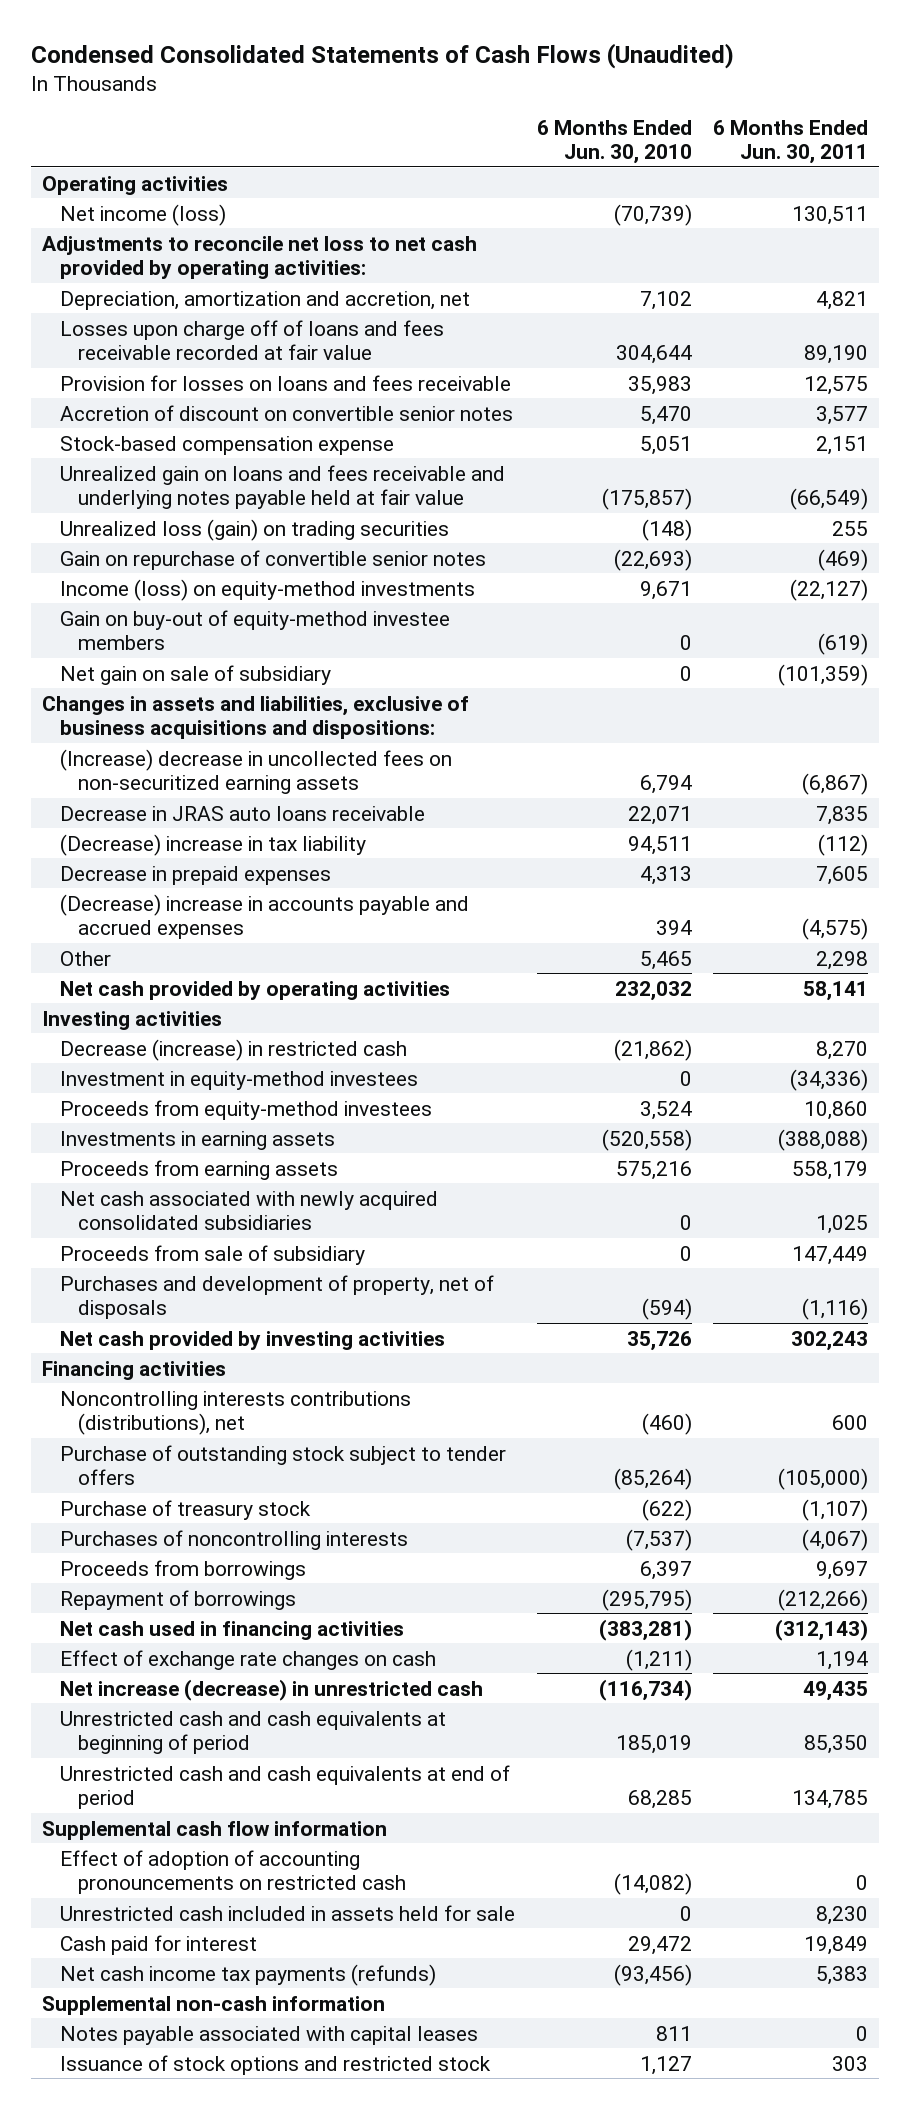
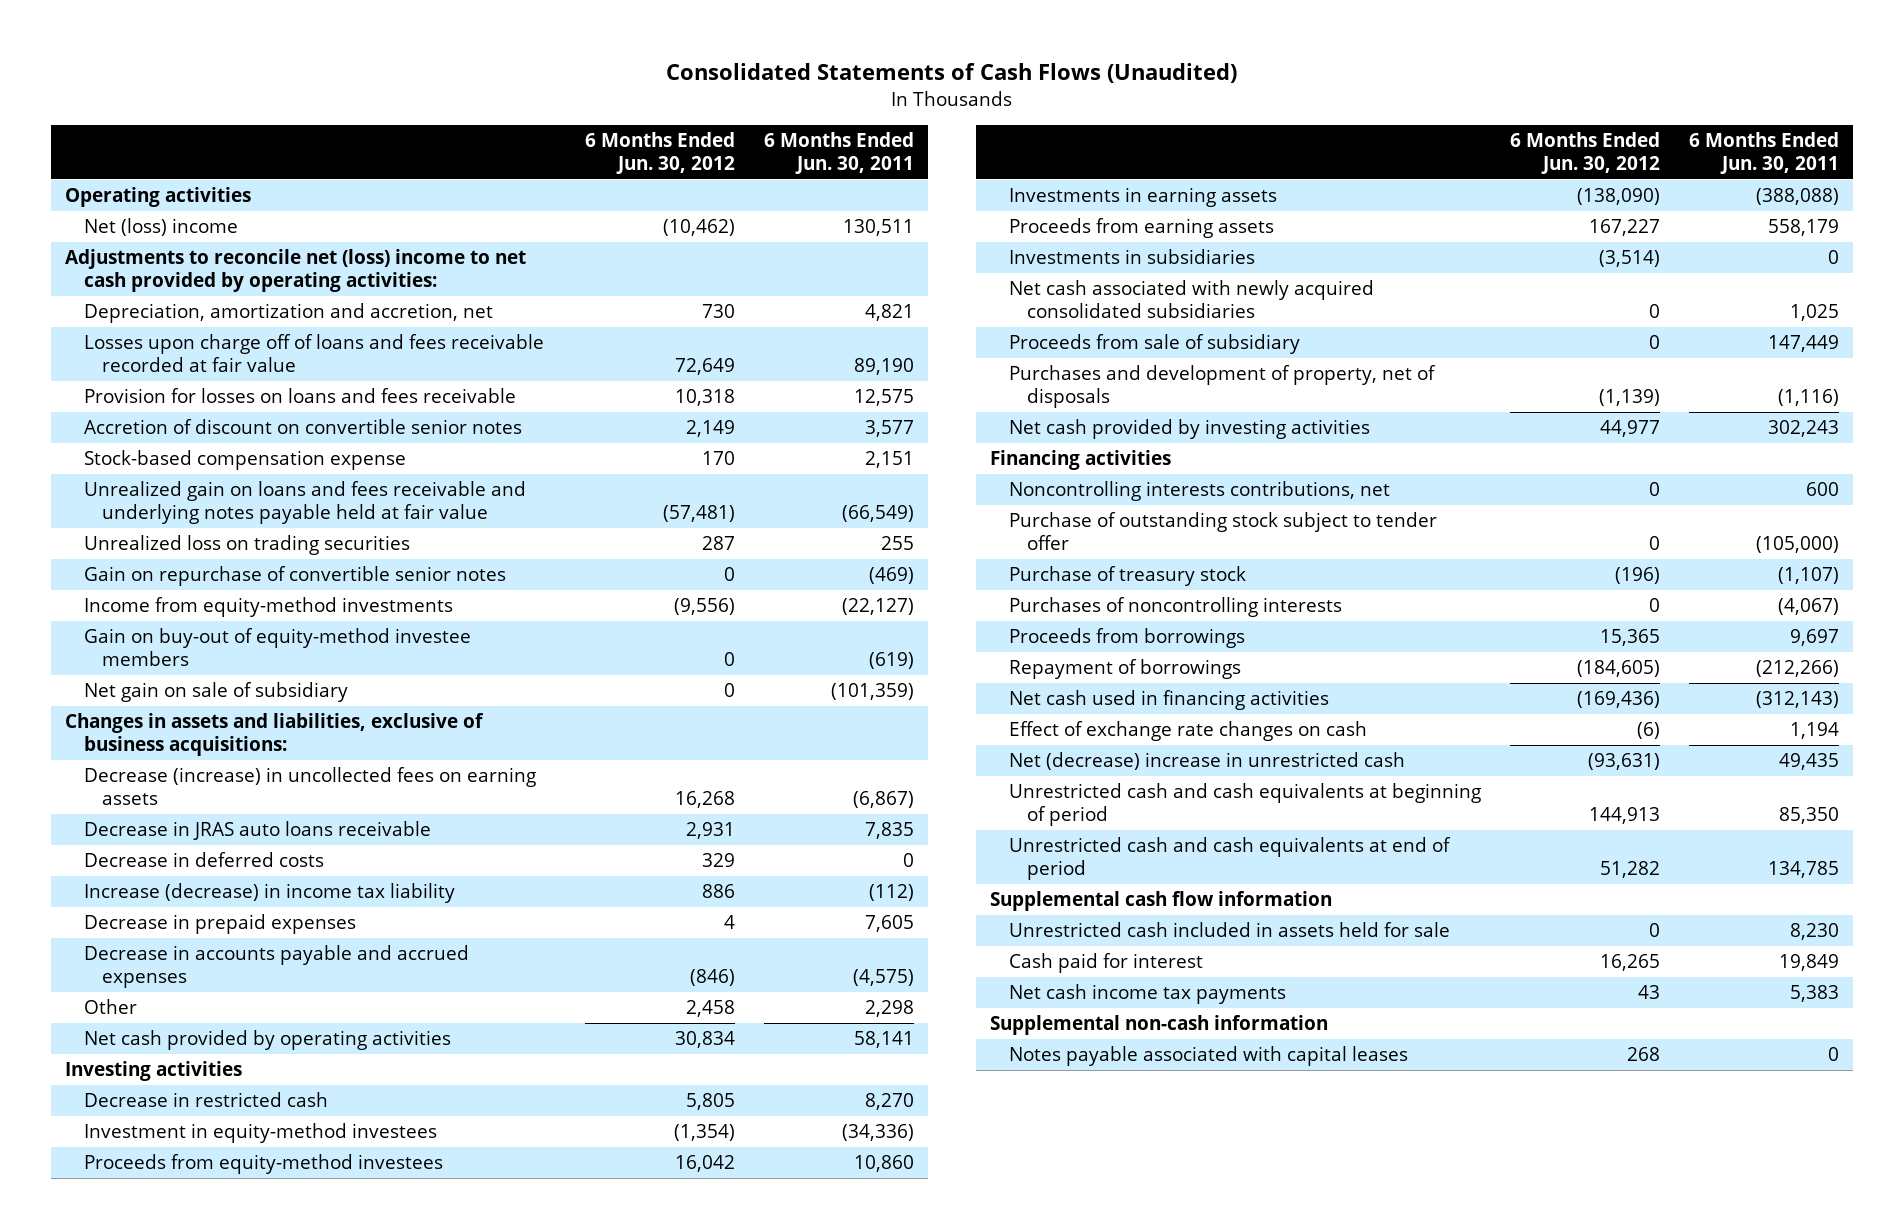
[30,43,734,70] Condensed Consolidated Statements of Cash Flows (Unaudited) -> [665,63,1237,84] Consolidated Statements of Cash Flows (Unaudited)
[536,119,692,164] 6 Months Ended Jun. 30, 2010 -> none
none -> [584,132,735,175] 6 Months Ended Jun. 30, 2012
[59,203,226,226] Net income (loss) -> [83,218,238,237] Net (loss) income
[41,235,477,279] Adjustments to reconcile net loss to net cash provided by operating activities: -> [65,249,527,293] Adjustments to reconcile net (loss) income to net cash provided by operating activities:
[59,518,449,541] Unrealized loss (gain) on trading securities -> [83,535,410,556] Unrealized loss on trading securities
[59,578,475,601] Income (loss) on equity-method investments -> [83,597,453,618] Income from equity-method investments
[41,695,469,739] Changes in assets and liabilities, exclusive of business acquisitions and dispositions: -> [65,713,485,757] Changes in assets and liabilities, exclusive of business acquisitions:
[59,748,452,794] (Increase) decrease in uncollected fees on non-securitized earning assets -> [83,767,536,806] Decrease (increase) in uncollected fees on earning assets
none -> [83,852,324,868] Decrease in deferred costs
[59,833,366,856] (Decrease) increase in tax liability -> [83,883,455,904] Increase (decrease) in income tax liability
[59,893,469,939] (Decrease) increase in accounts payable and accrued expenses -> [83,945,469,989] Decrease in accounts payable and accrued expenses
[59,1038,407,1061] Decrease (increase) in restricted cash -> [83,1092,328,1108] Decrease in restricted cash
none -> [1008,249,1255,265] Investments in subsidiaries
[59,1390,411,1435] Noncontrolling interests contributions (distributions), net -> [1008,481,1390,502] Noncontrolling interests contributions, net
[59,1444,506,1485] Purchase of outstanding stock subject to tender offers -> [1008,512,1437,551] Purchase of outstanding stock subject to tender offer
[59,1678,483,1701] Net increase (decrease) in unrestricted cash -> [1008,752,1405,771] Net (decrease) increase in unrestricted cash
[59,1849,406,1894] Effect of adoption of accounting pronouncements on restricted cash -> none
[59,1963,436,1986] Net cash income tax payments (refunds) -> [1008,984,1286,1005] Net cash income tax payments
[59,2054,491,2075] Issuance of stock options and restricted stock -> none

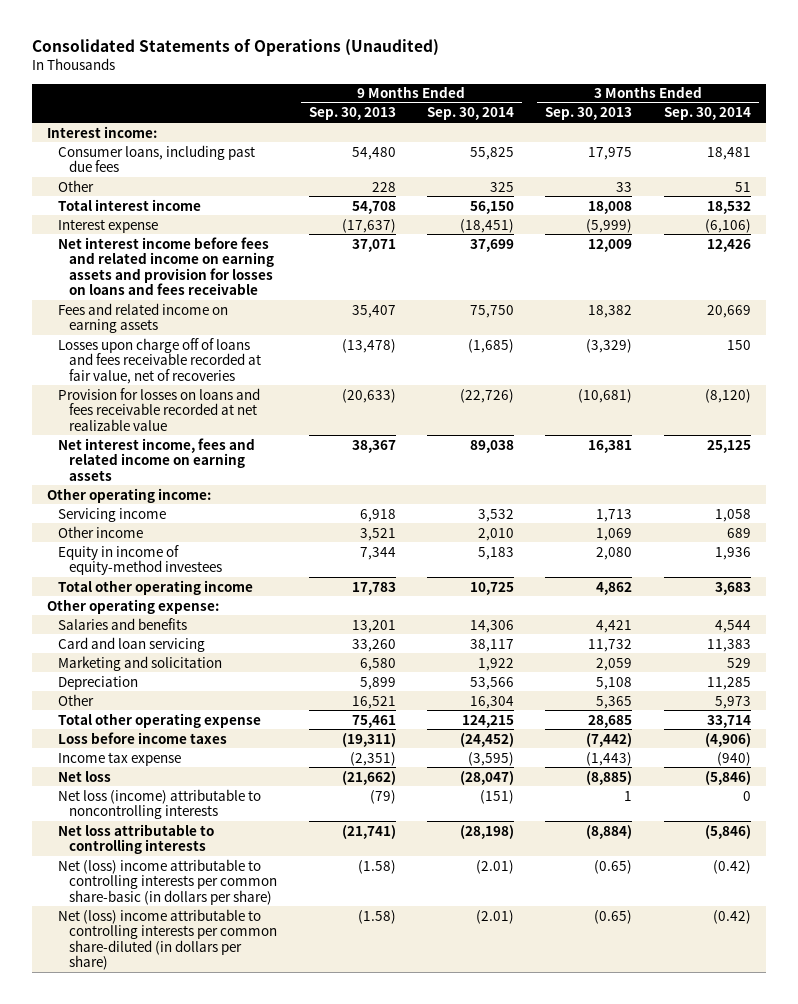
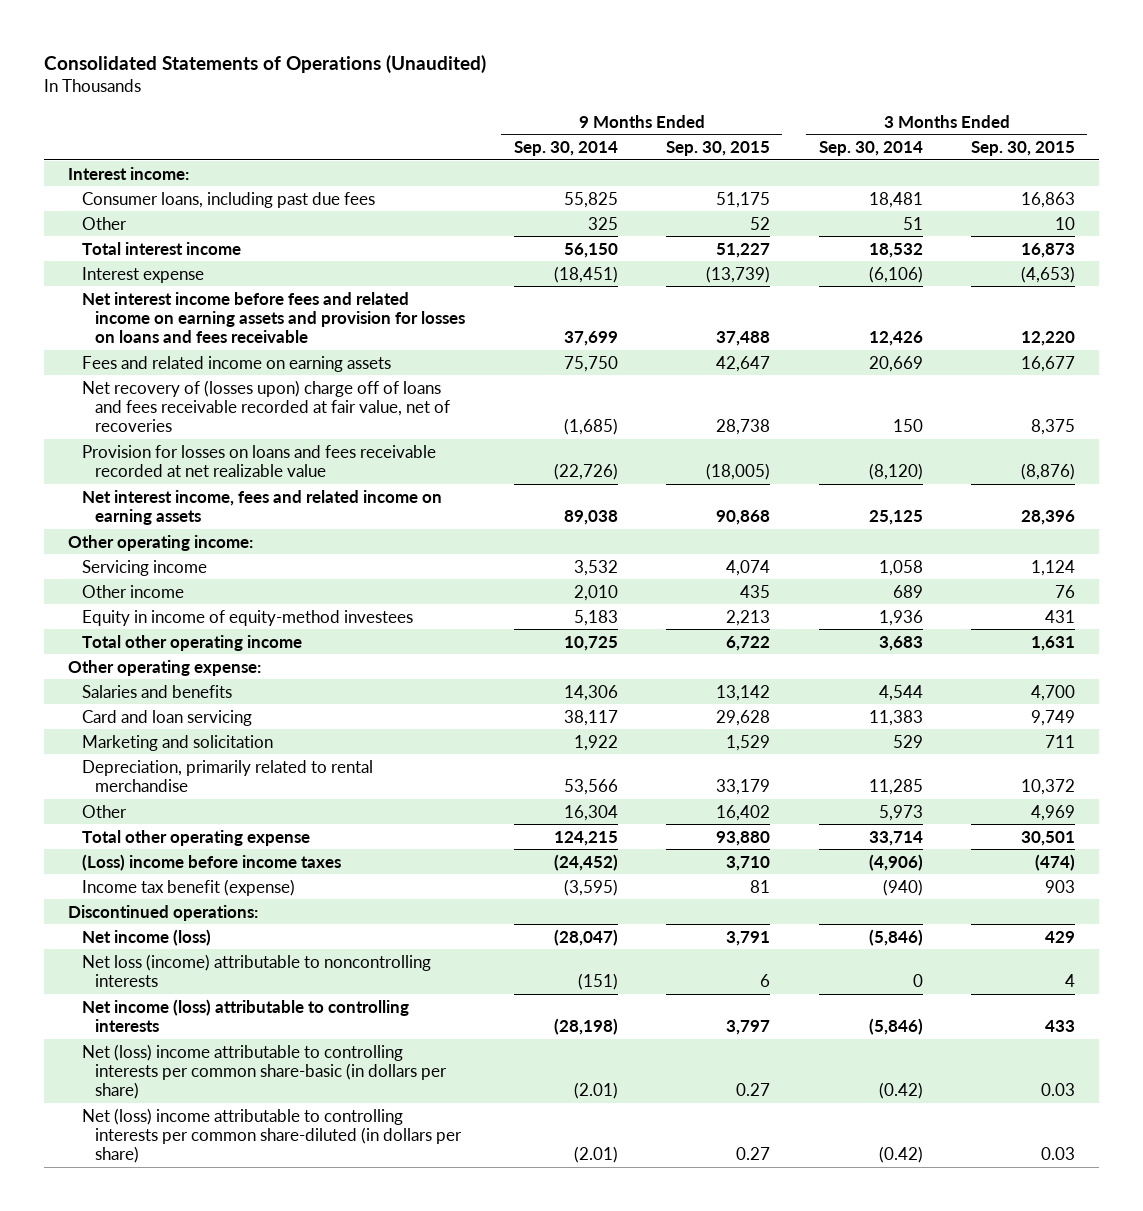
[308,107,396,121] Sep. 30, 2013 -> none
[545,107,633,121] Sep. 30, 2013 -> none
none -> [666,141,771,157] Sep. 30, 2015
none -> [970,141,1075,157] Sep. 30, 2015
[58,337,262,384] Losses upon charge off of loans and fees receivable recorded at fair value, net of recoveries -> [81,379,451,433] Net recovery of (losses upon) charge off of loans and fees receivable recorded at fair value, net of recoveries
[58,675,139,690] Depreciation -> [81,759,373,793] Depreciation, primarily related to rental merchandise
[58,731,228,744] Loss before income taxes -> [81,853,341,871] (Loss) income before income taxes
[58,751,182,766] Income tax expense -> [81,878,295,896] Income tax benefit (expense)
none -> [68,904,259,921] Discontinued operations:
[58,770,112,782] Net loss -> [81,928,211,946] Net income (loss)
[58,823,215,855] Net loss attributable to controlling interests -> [81,998,409,1033] Net income (loss) attributable to controlling interests

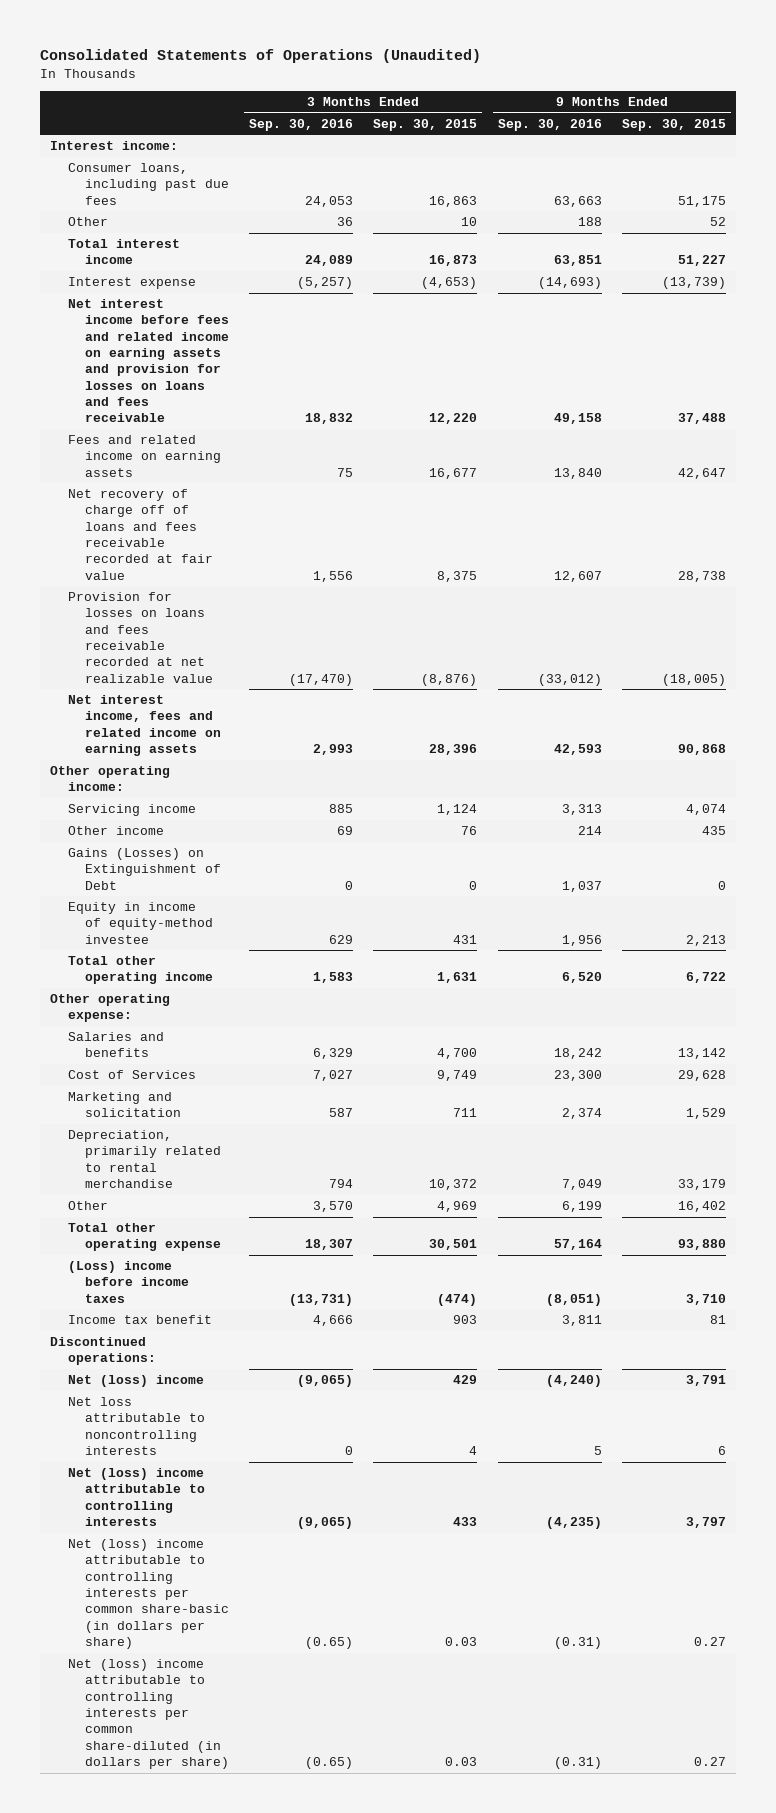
[513,141,618,157] Sep. 30, 2014 -> none
[818,141,923,157] Sep. 30, 2014 -> none
none -> [249,118,354,131] Sep. 30, 2016
none -> [497,118,602,131] Sep. 30, 2016
[81,379,451,433] Net recovery of (losses upon) charge off of loans and fees receivable recorded at fair value, net of recoveries -> [67,489,213,580] Net recovery of charge off of loans and fees receivable recorded at fair value
none -> [67,848,221,890] Gains (Losses) on Extinguishment of Debt
[81,609,413,626] Equity in income of equity-method investees -> [67,902,213,944] Equity in income of equity-method investee
[81,709,252,726] Card and loan servicing -> [67,1070,196,1080] Cost of Services
[81,878,295,896] Income tax benefit (expense) -> [67,1315,212,1325] Income tax benefit
[81,928,211,946] Net income (loss) -> [67,1375,204,1388] Net (loss) income
[81,953,431,988] Net loss (income) attributable to noncontrolling interests -> [67,1397,205,1456] Net loss attributable to noncontrolling interests
[81,998,409,1033] Net income (loss) attributable to controlling interests -> [67,1468,205,1527] Net (loss) income attributable to controlling interests

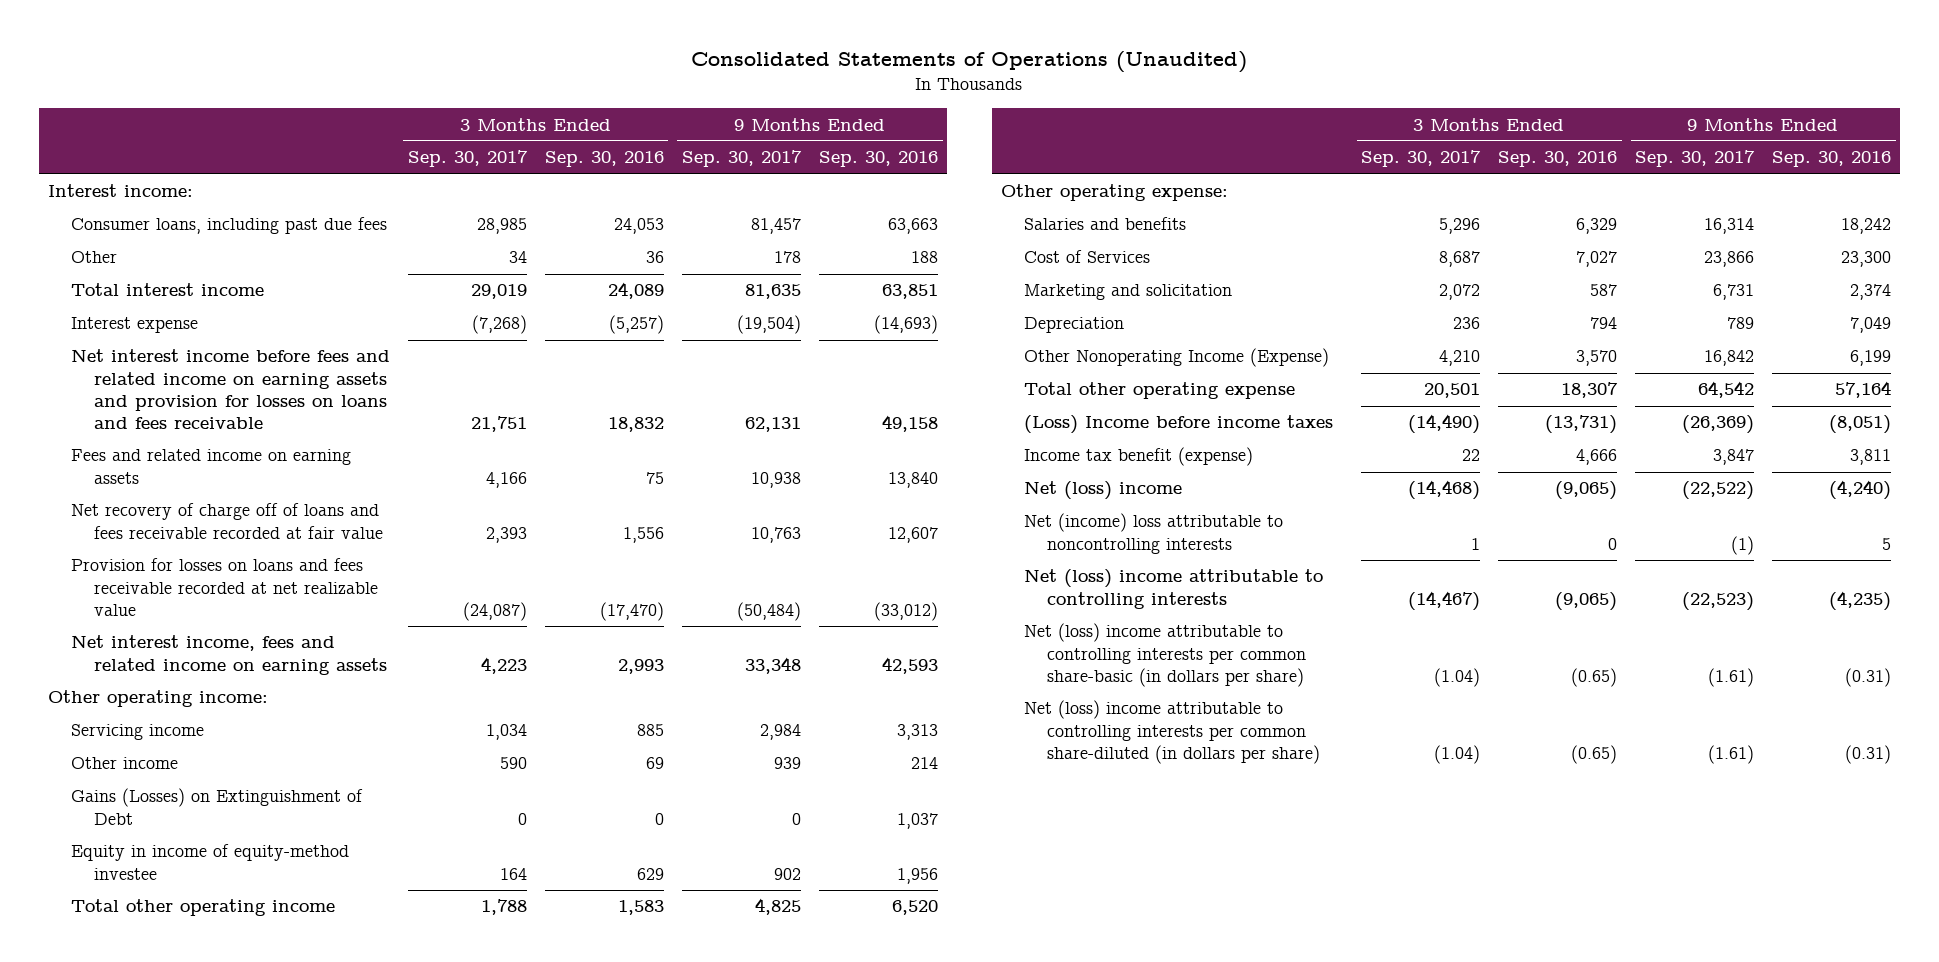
[373,118,478,131] Sep. 30, 2015 -> none
[622,118,727,131] Sep. 30, 2015 -> none
none -> [407,150,528,168] Sep. 30, 2017
none -> [682,150,803,168] Sep. 30, 2017
[67,1130,221,1189] Depreciation, primarily related to rental merchandise -> [1023,317,1124,334] Depreciation
[67,1201,108,1211] Other -> [1023,348,1329,368] Other Nonoperating Income (Expense)
[50,1337,156,1366] Discontinued operations: -> none
[67,1261,189,1303] (Loss) income before income taxes -> [1023,415,1333,435] (Loss) Income before income taxes
[67,1315,212,1325] Income tax benefit -> [1023,447,1253,467] Income tax benefit (expense)
[67,1397,205,1456] Net loss attributable to noncontrolling interests -> [1023,513,1283,554] Net (income) loss attributable to noncontrolling interests

